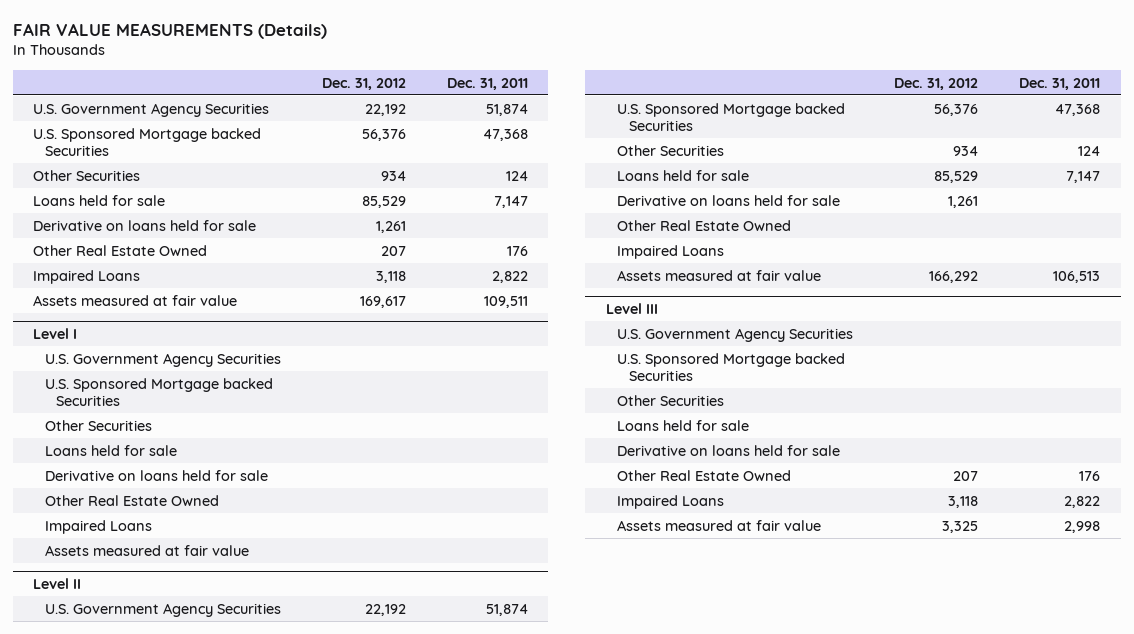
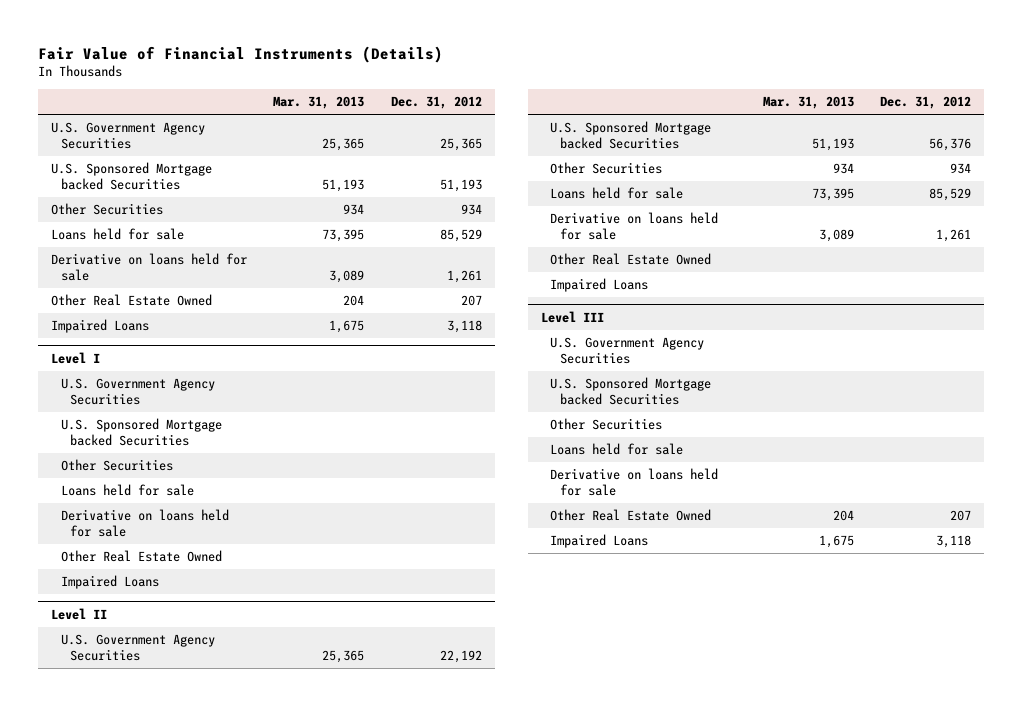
[12,22,327,39] FAIR VALUE MEASUREMENTS (Details) -> [38,45,444,63] Fair Value of Financial Instruments (Details)
[446,77,528,90] Dec. 31, 2011 -> none
none -> [273,96,365,110] Mar. 31, 2013
[364,103,406,116] 22,192 -> [439,137,482,151] 25,365
[361,128,406,141] 56,376 -> [439,178,482,192] 51,193
[33,294,238,306] Assets measured at fair value -> none
[44,544,249,556] Assets measured at fair value -> none
[617,269,822,281] Assets measured at fair value -> none
[617,519,822,531] Assets measured at fair value -> none

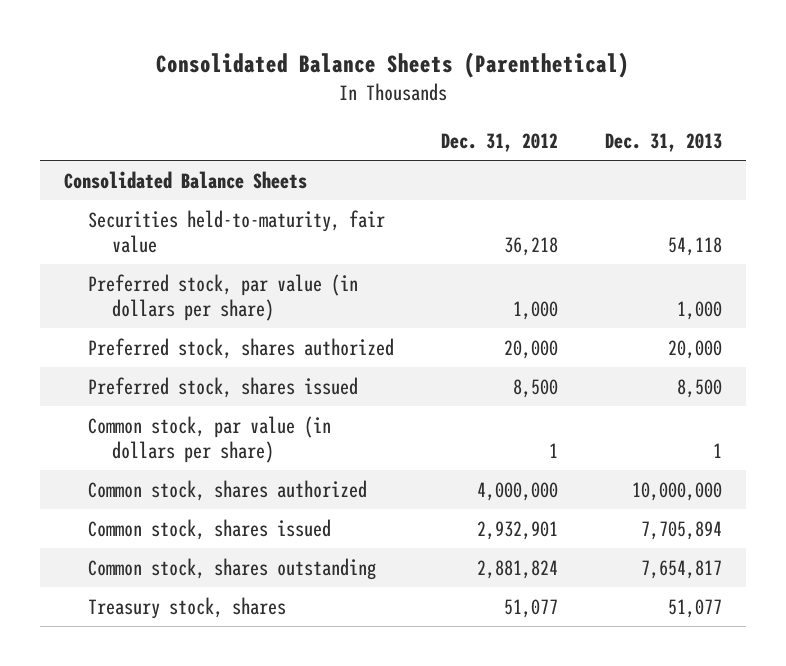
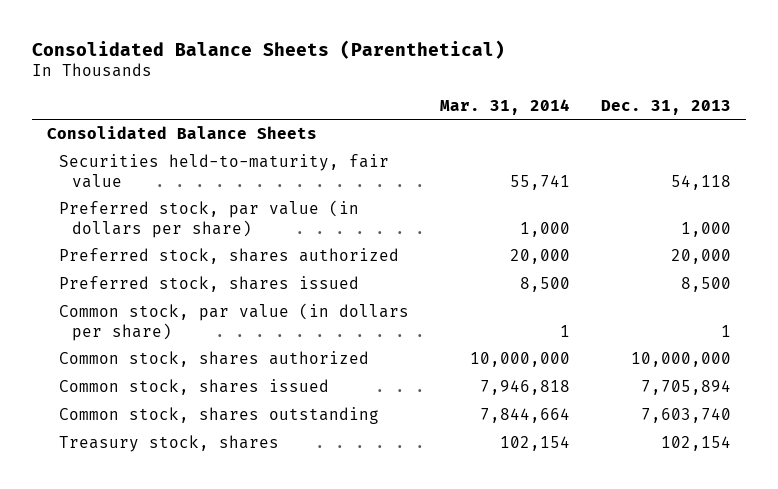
[440,132,558,152] Dec. 31, 2012 -> none
none -> [440,98,571,115] Mar. 31, 2014
[641,559,723,579] 7,654,817 -> [640,408,731,424] 7,603,740
[668,598,723,618] 51,077 -> [660,436,731,452] 102,154

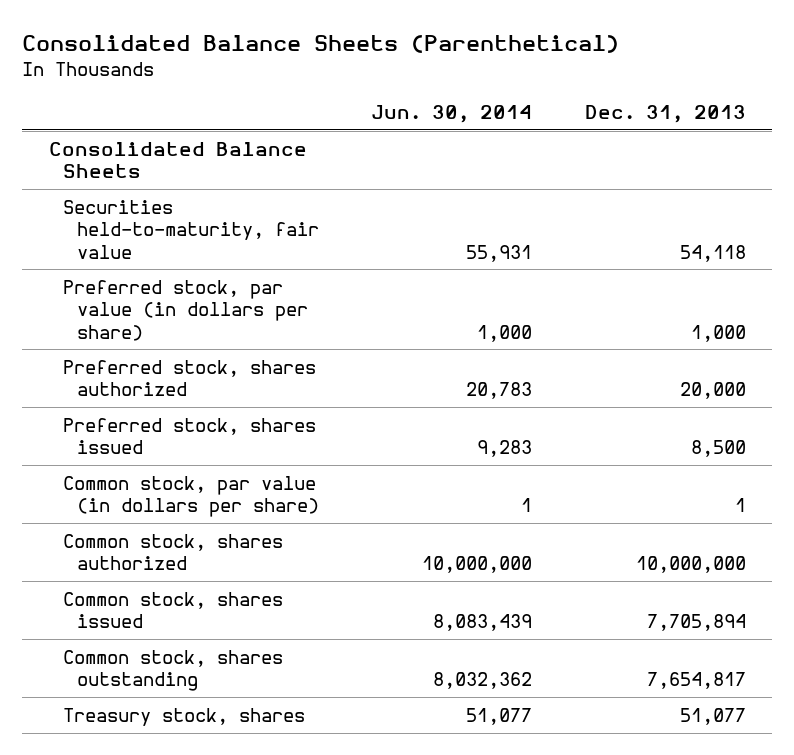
[440,98,571,115] Mar. 31, 2014 -> none
none -> [371,104,533,123] Jun. 30, 2014
[640,408,731,424] 7,603,740 -> [646,672,746,690] 7,654,817
[660,436,731,452] 102,154 -> [679,707,746,725] 51,077

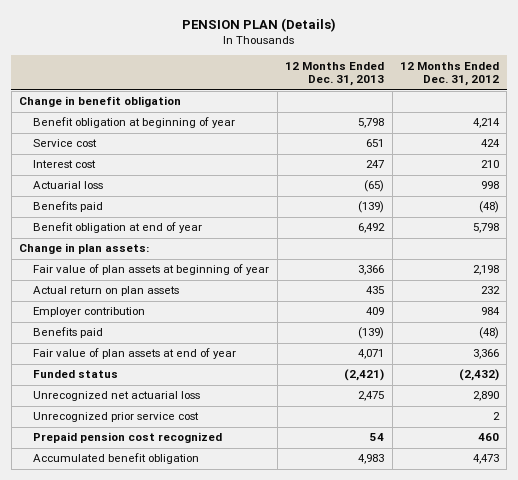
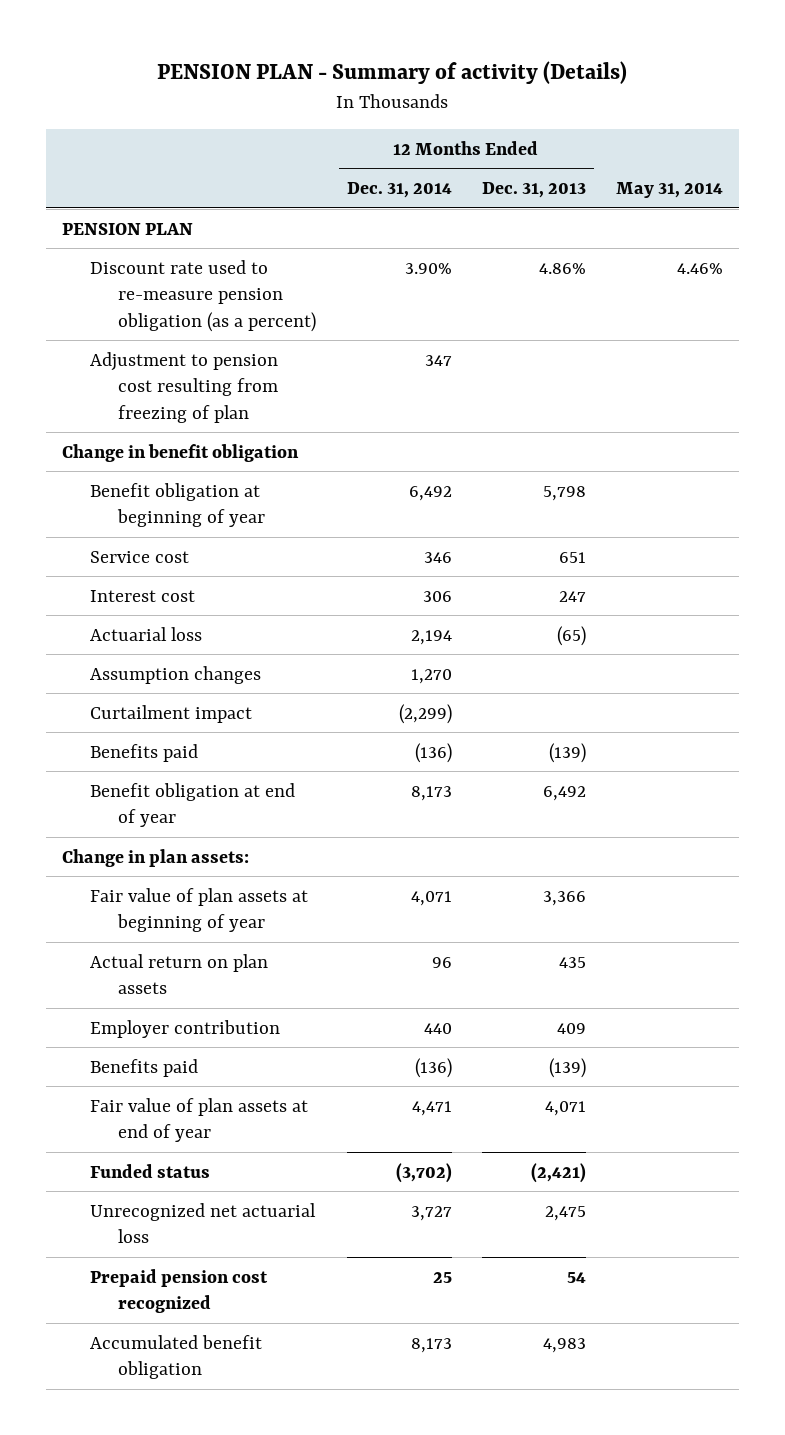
[182,17,337,32] PENSION PLAN (Details) -> [157,61,628,85] PENSION PLAN - Summary of activity (Details)
[400,61,500,87] 12 Months Ended Dec. 31, 2012 -> none
none -> [346,182,452,199] Dec. 31, 2014
none -> [616,182,724,199] May 31, 2014
none -> [61,222,193,235] PENSION PLAN
none -> [89,259,317,332] Discount rate used to re-measure pension obligation (as a percent)
none -> [89,351,279,423] Adjustment to pension cost resulting from freezing of plan
none -> [89,665,261,684] Assumption changes
none -> [89,704,252,723] Curtailment impact
[33,412,200,423] Unrecognized prior service cost -> none

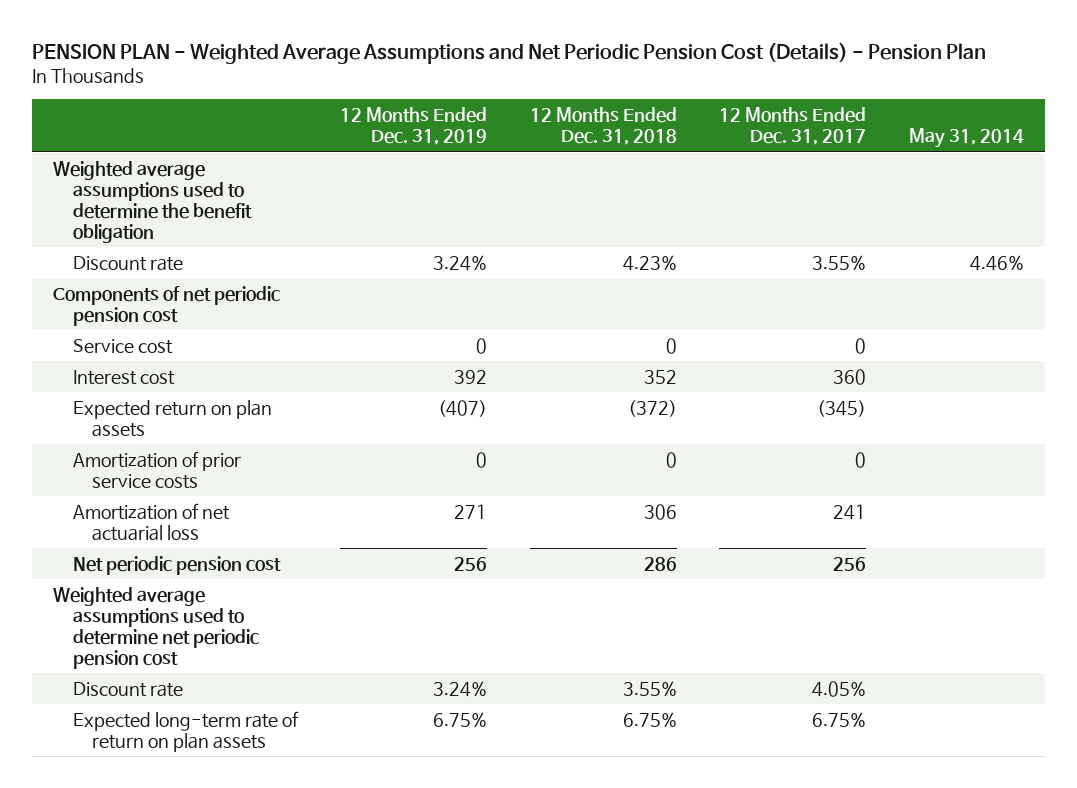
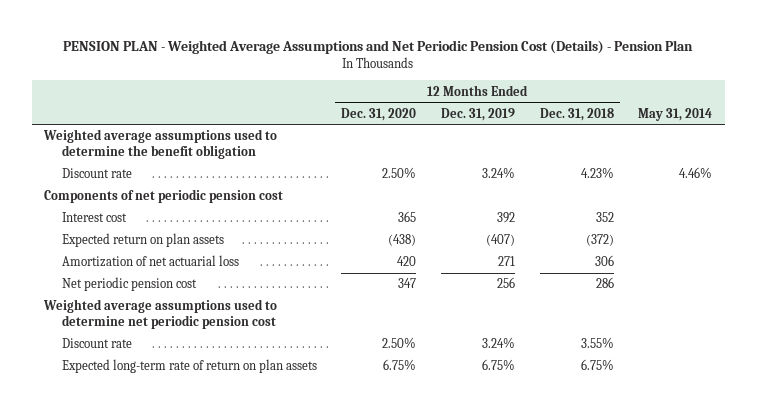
[719,107,867,146] 12 Months Ended Dec. 31, 2017 -> none
none -> [341,107,417,121] Dec. 31, 2020
[72,338,173,354] Service cost -> none
[72,450,241,489] Amortization of prior service costs -> none

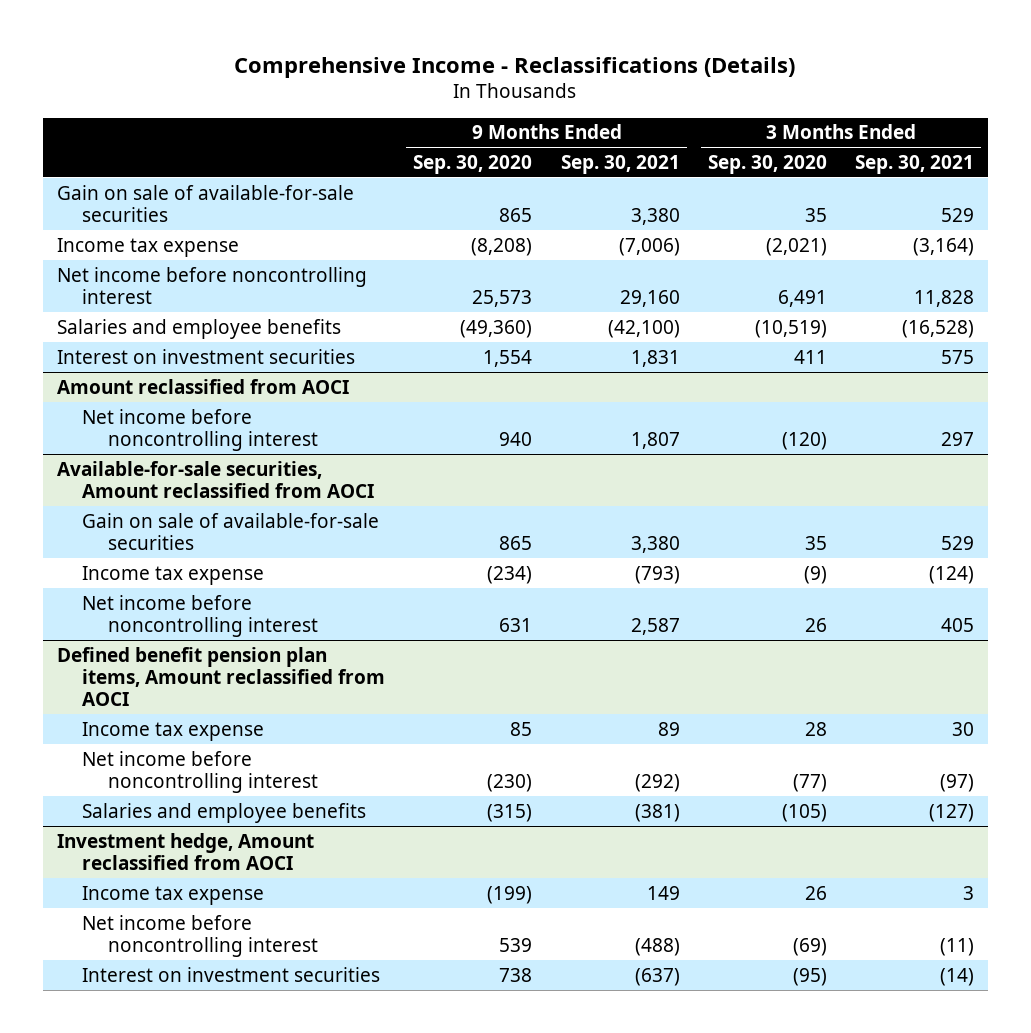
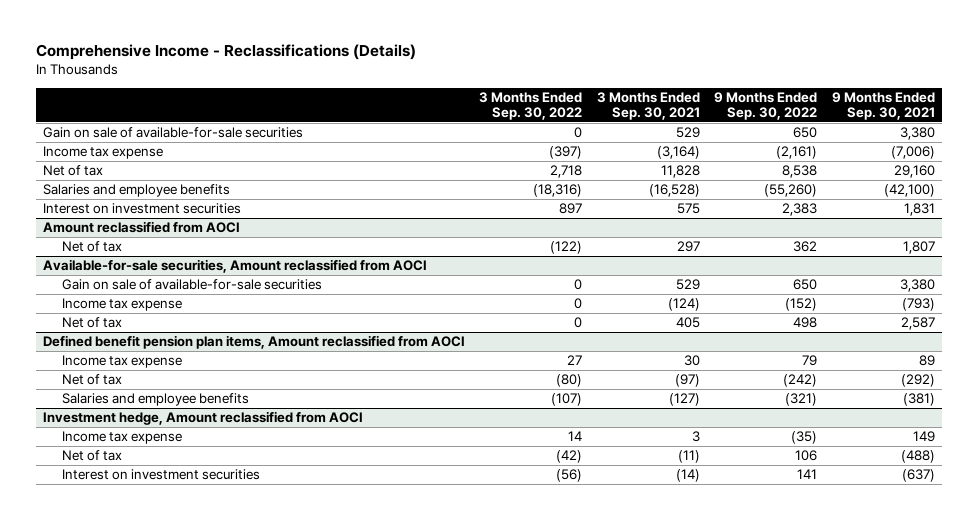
[413,154,533,174] Sep. 30, 2020 -> none
[707,154,827,174] Sep. 30, 2020 -> none
none -> [479,91,583,120] 3 Months Ended Sep. 30, 2022
none -> [714,91,818,120] 9 Months Ended Sep. 30, 2022
[56,266,367,304] Net income before noncontrolling interest -> [42,165,103,177] Net of tax
[82,408,318,451] Net income before noncontrolling interest -> [62,241,123,253] Net of tax
[82,594,318,637] Net income before noncontrolling interest -> [62,317,123,329] Net of tax
[82,750,318,793] Net income before noncontrolling interest -> [62,374,123,386] Net of tax
[82,914,318,957] Net income before noncontrolling interest -> [62,450,123,462] Net of tax

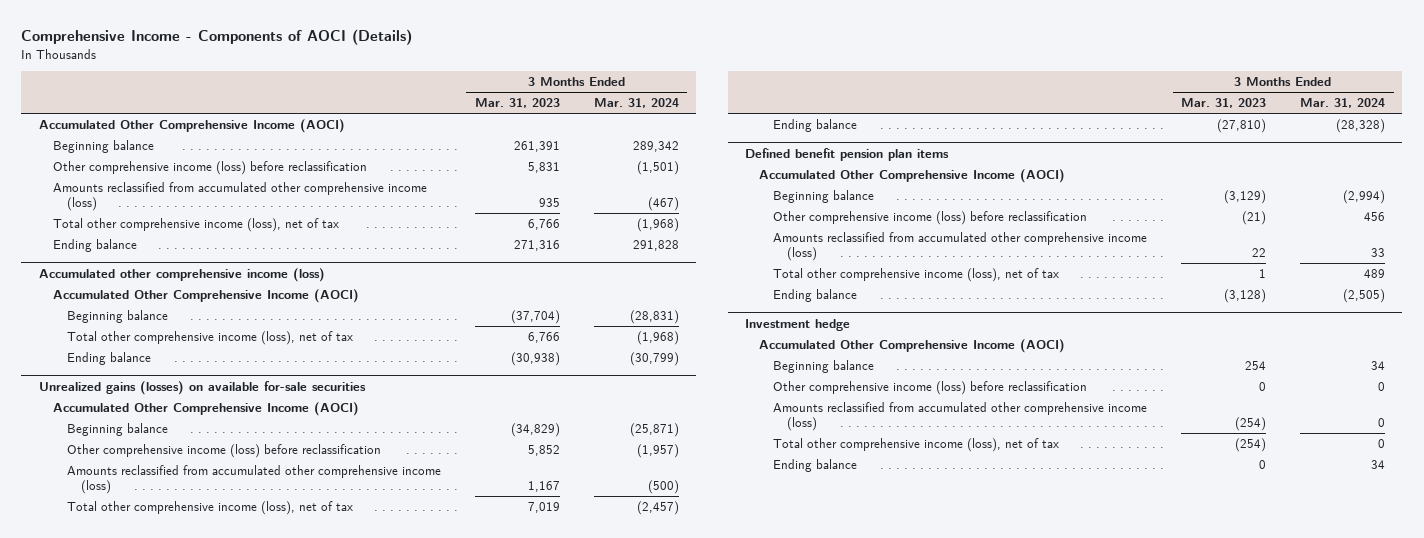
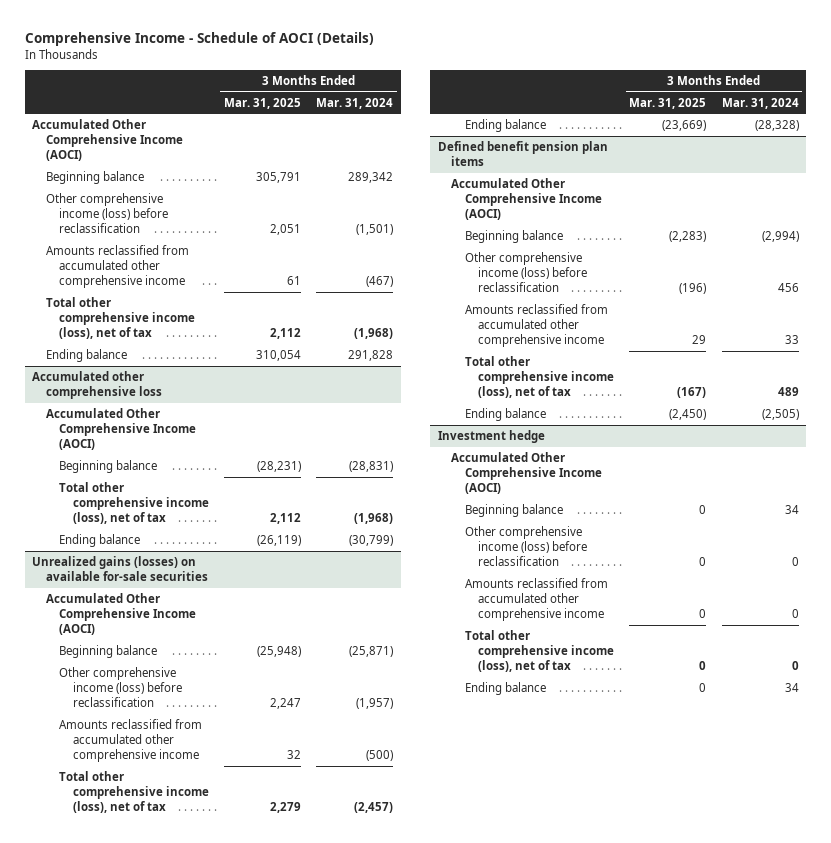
[21,29,413,46] Comprehensive Income - Components of AOCI (Details) -> [24,31,374,46] Comprehensive Income - Schedule of AOCI (Details)
[474,98,560,109] Mar. 31, 2023 -> none
none -> [224,97,302,109] Mar. 31, 2025
[52,181,427,212] Amounts reclassified from accumulated other comprehensive income (loss) -> [45,244,189,289] Amounts reclassified from accumulated other comprehensive income
[38,267,325,282] Accumulated other comprehensive income (loss) -> [32,370,162,400] Accumulated other comprehensive loss
[66,464,441,495] Amounts reclassified from accumulated other comprehensive income (loss) -> [59,718,203,763] Amounts reclassified from accumulated other comprehensive income
[772,231,1147,262] Amounts reclassified from accumulated other comprehensive income (loss) -> [464,303,608,348] Amounts reclassified from accumulated other comprehensive income
[772,401,1147,432] Amounts reclassified from accumulated other comprehensive income (loss) -> [464,577,608,622] Amounts reclassified from accumulated other comprehensive income

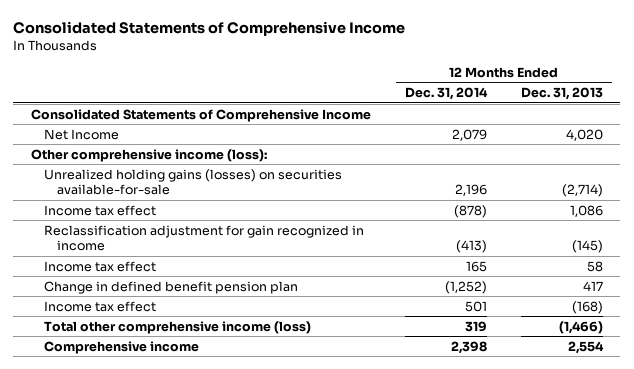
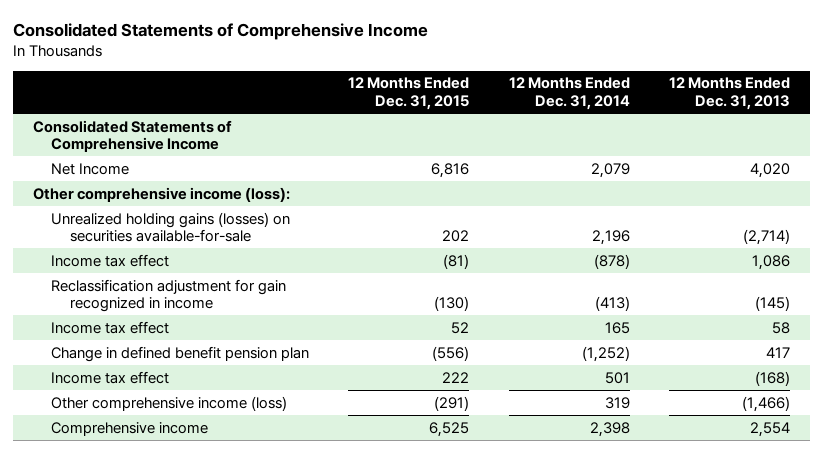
none -> [348,77,470,110] 12 Months Ended Dec. 31, 2015
[43,320,311,334] Total other comprehensive income (loss) -> [51,395,288,411] Other comprehensive income (loss)

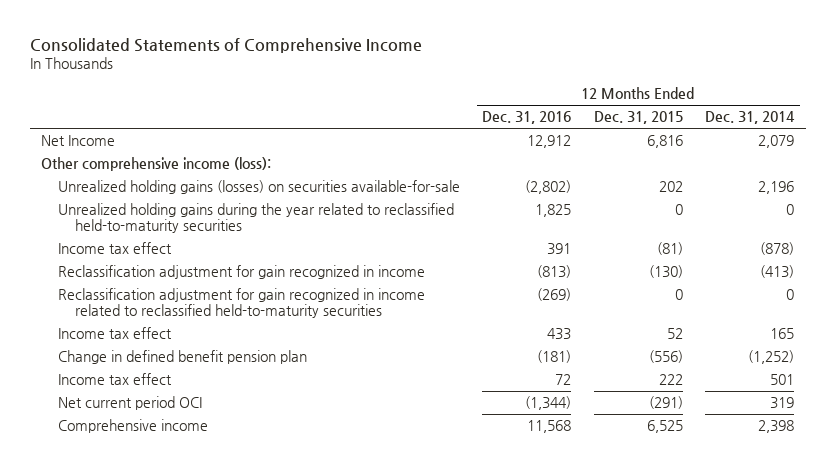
[668,77,790,110] 12 Months Ended Dec. 31, 2013 -> none
none -> [482,111,572,125] Dec. 31, 2016
[32,119,232,153] Consolidated Statements of Comprehensive Income -> none
none -> [57,203,454,233] Unrealized holding gains during the year related to reclassified held-to-maturity securities
none -> [57,288,425,318] Reclassification adjustment for gain recognized in income related to reclassified held-to-maturity securities
[51,395,288,411] Other comprehensive income (loss) -> [57,396,202,411] Net current period OCI

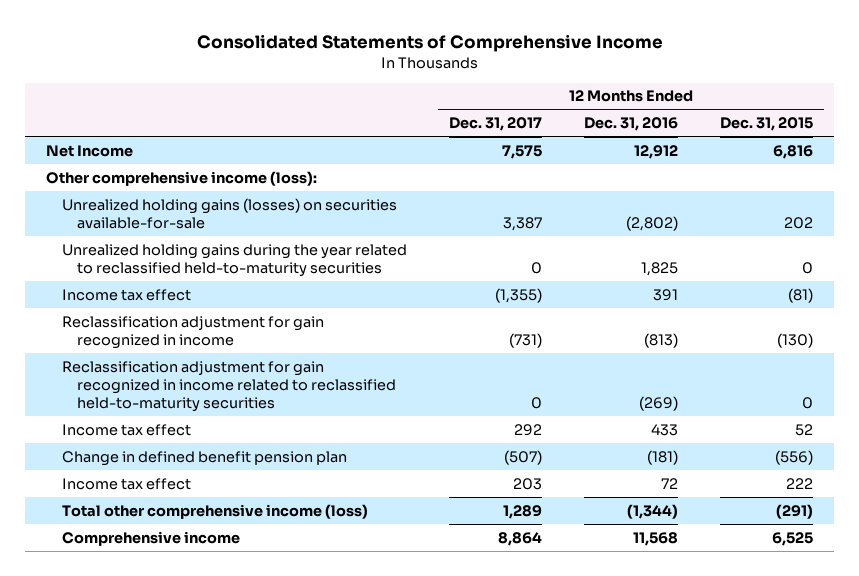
[705,111,796,125] Dec. 31, 2014 -> none
none -> [448,117,542,132] Dec. 31, 2017
[57,396,202,411] Net current period OCI -> [61,503,368,519] Total other comprehensive income (loss)

